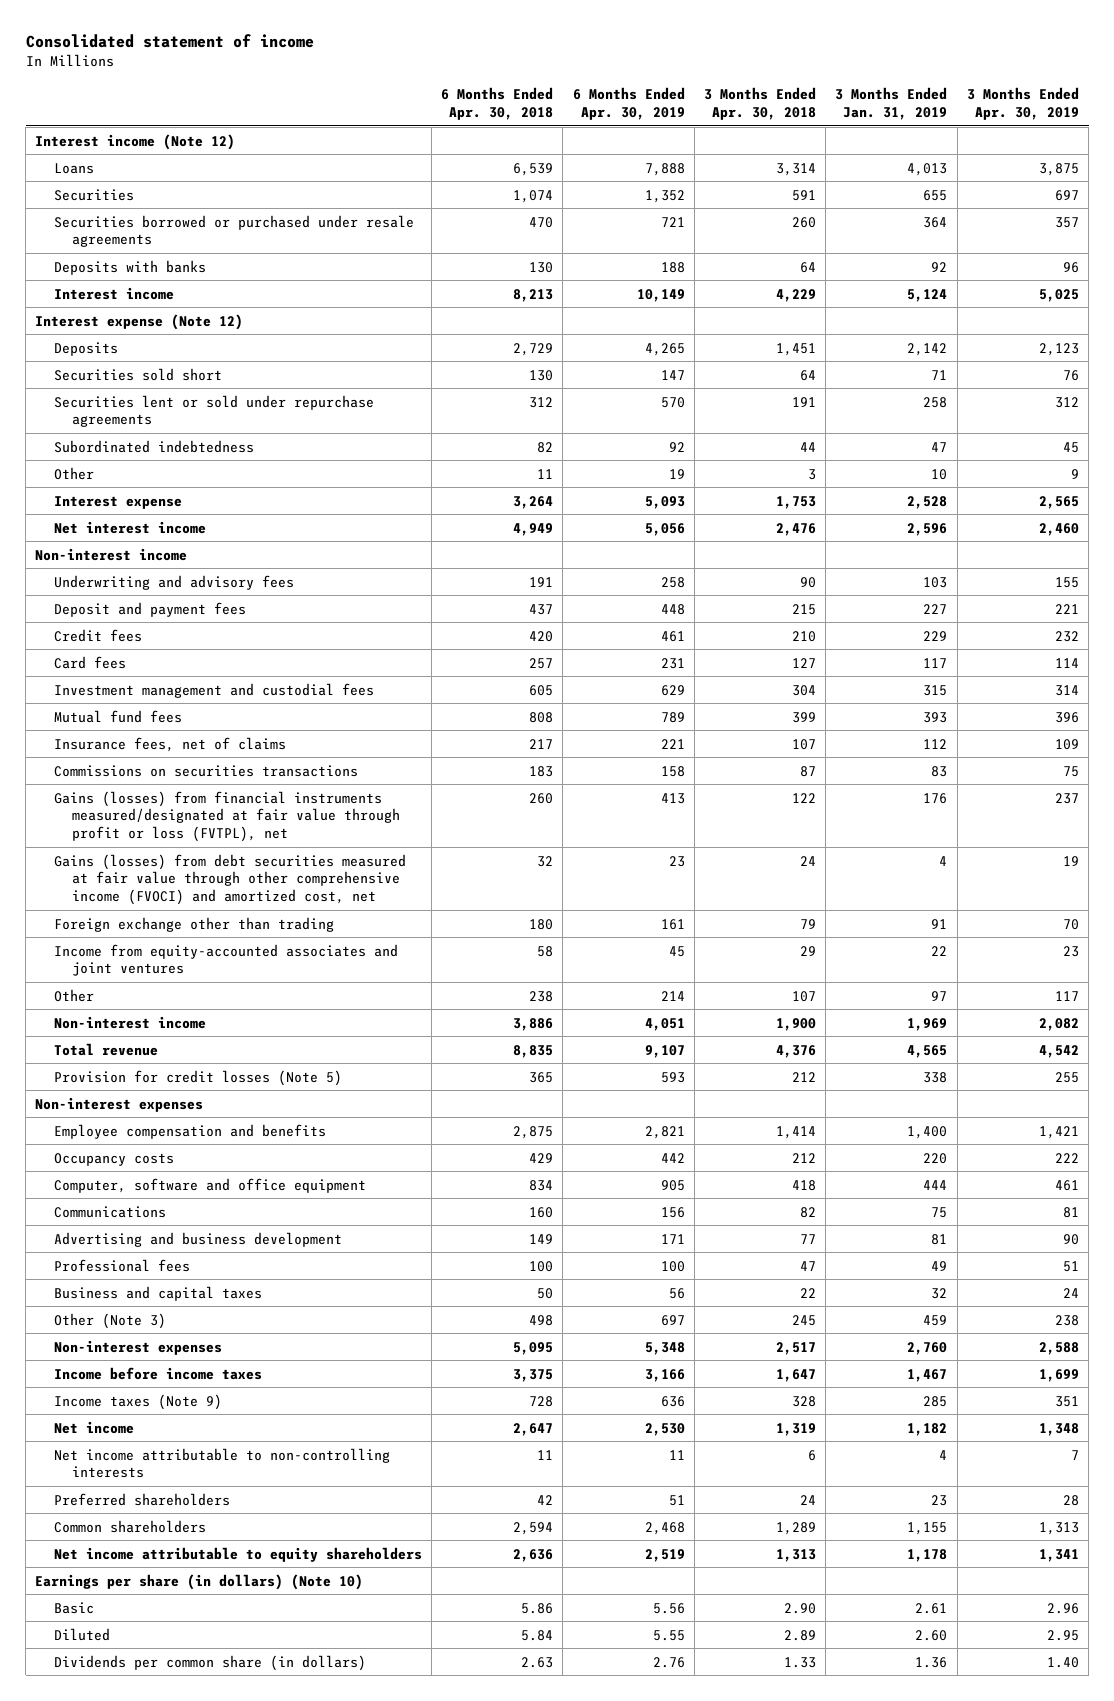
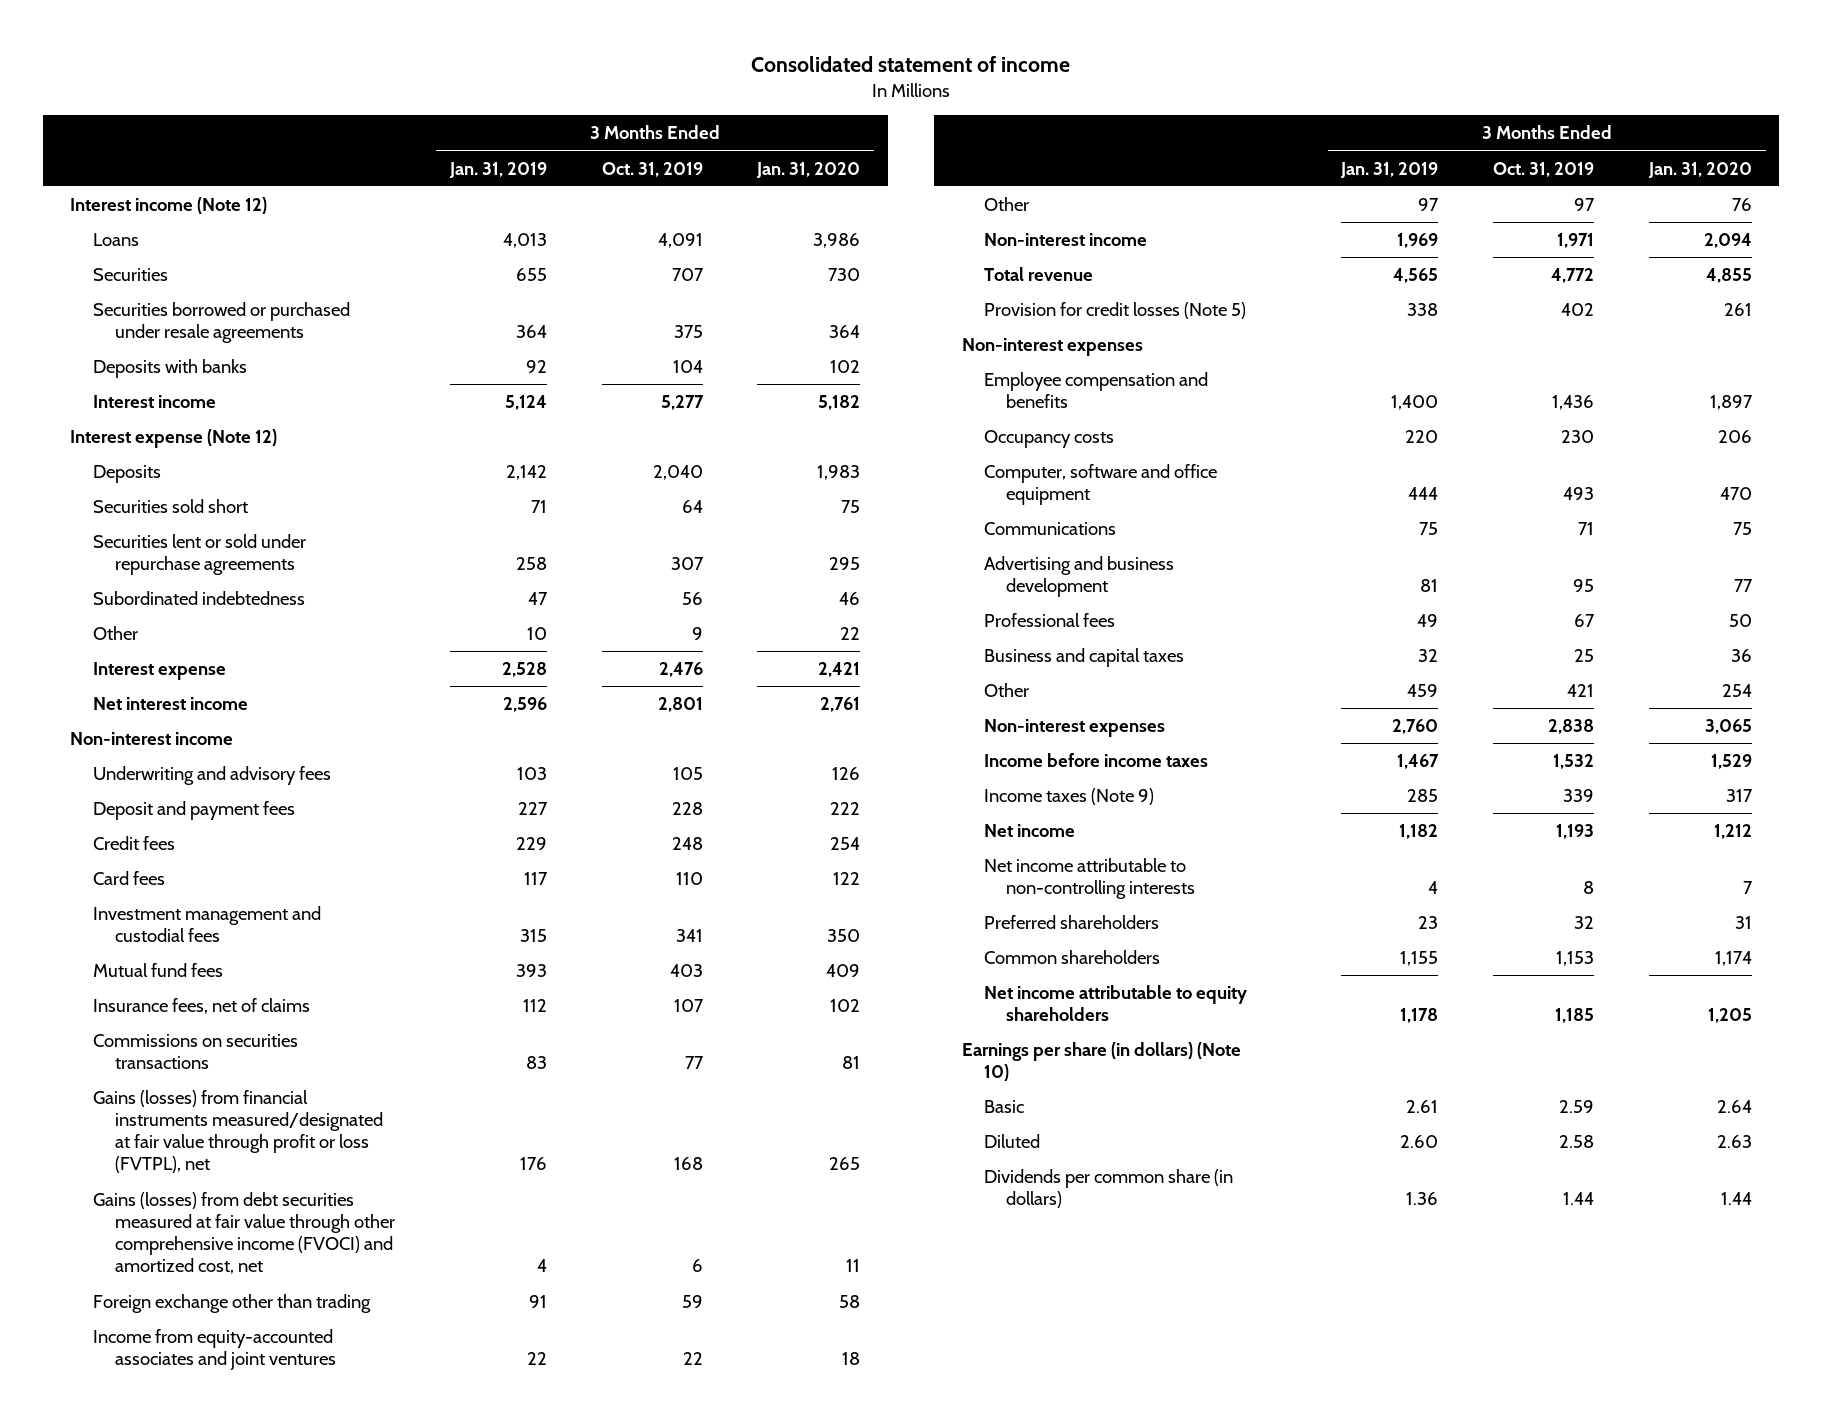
[441,87,554,120] 6 Months Ended Apr. 30, 2018 -> none
[572,87,685,120] 6 Months Ended Apr. 30, 2019 -> none
[704,87,817,120] 3 Months Ended Apr. 30, 2018 -> none
[966,87,1079,120] 3 Months Ended Apr. 30, 2019 -> none
none -> [601,161,703,177] Oct. 31, 2019
none -> [756,161,861,178] Jan. 31, 2020
[53,1312,166,1329] Other (Note 3) -> [984,683,1030,698] Other

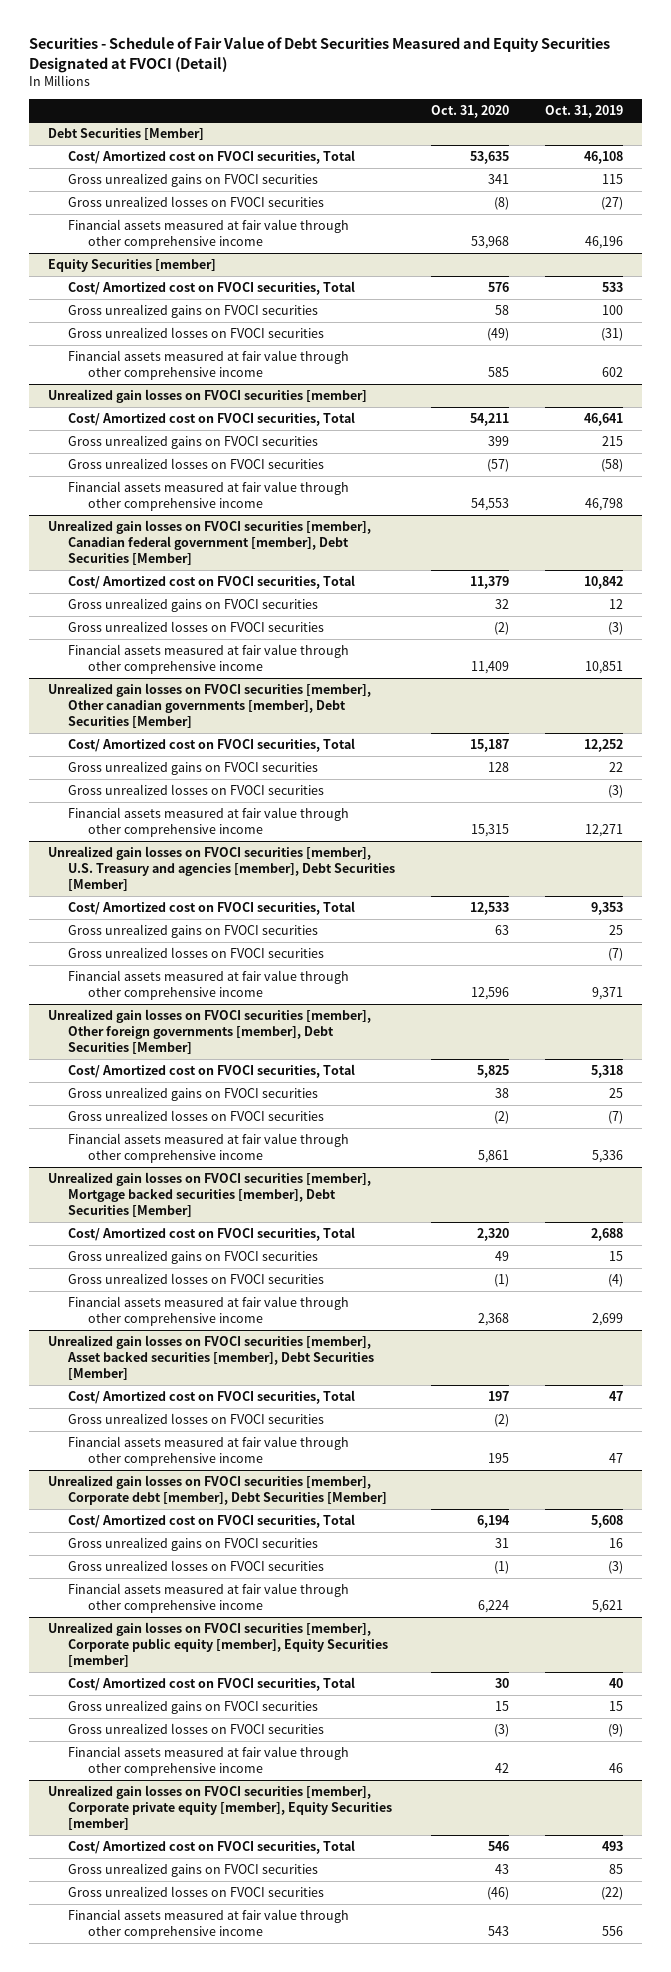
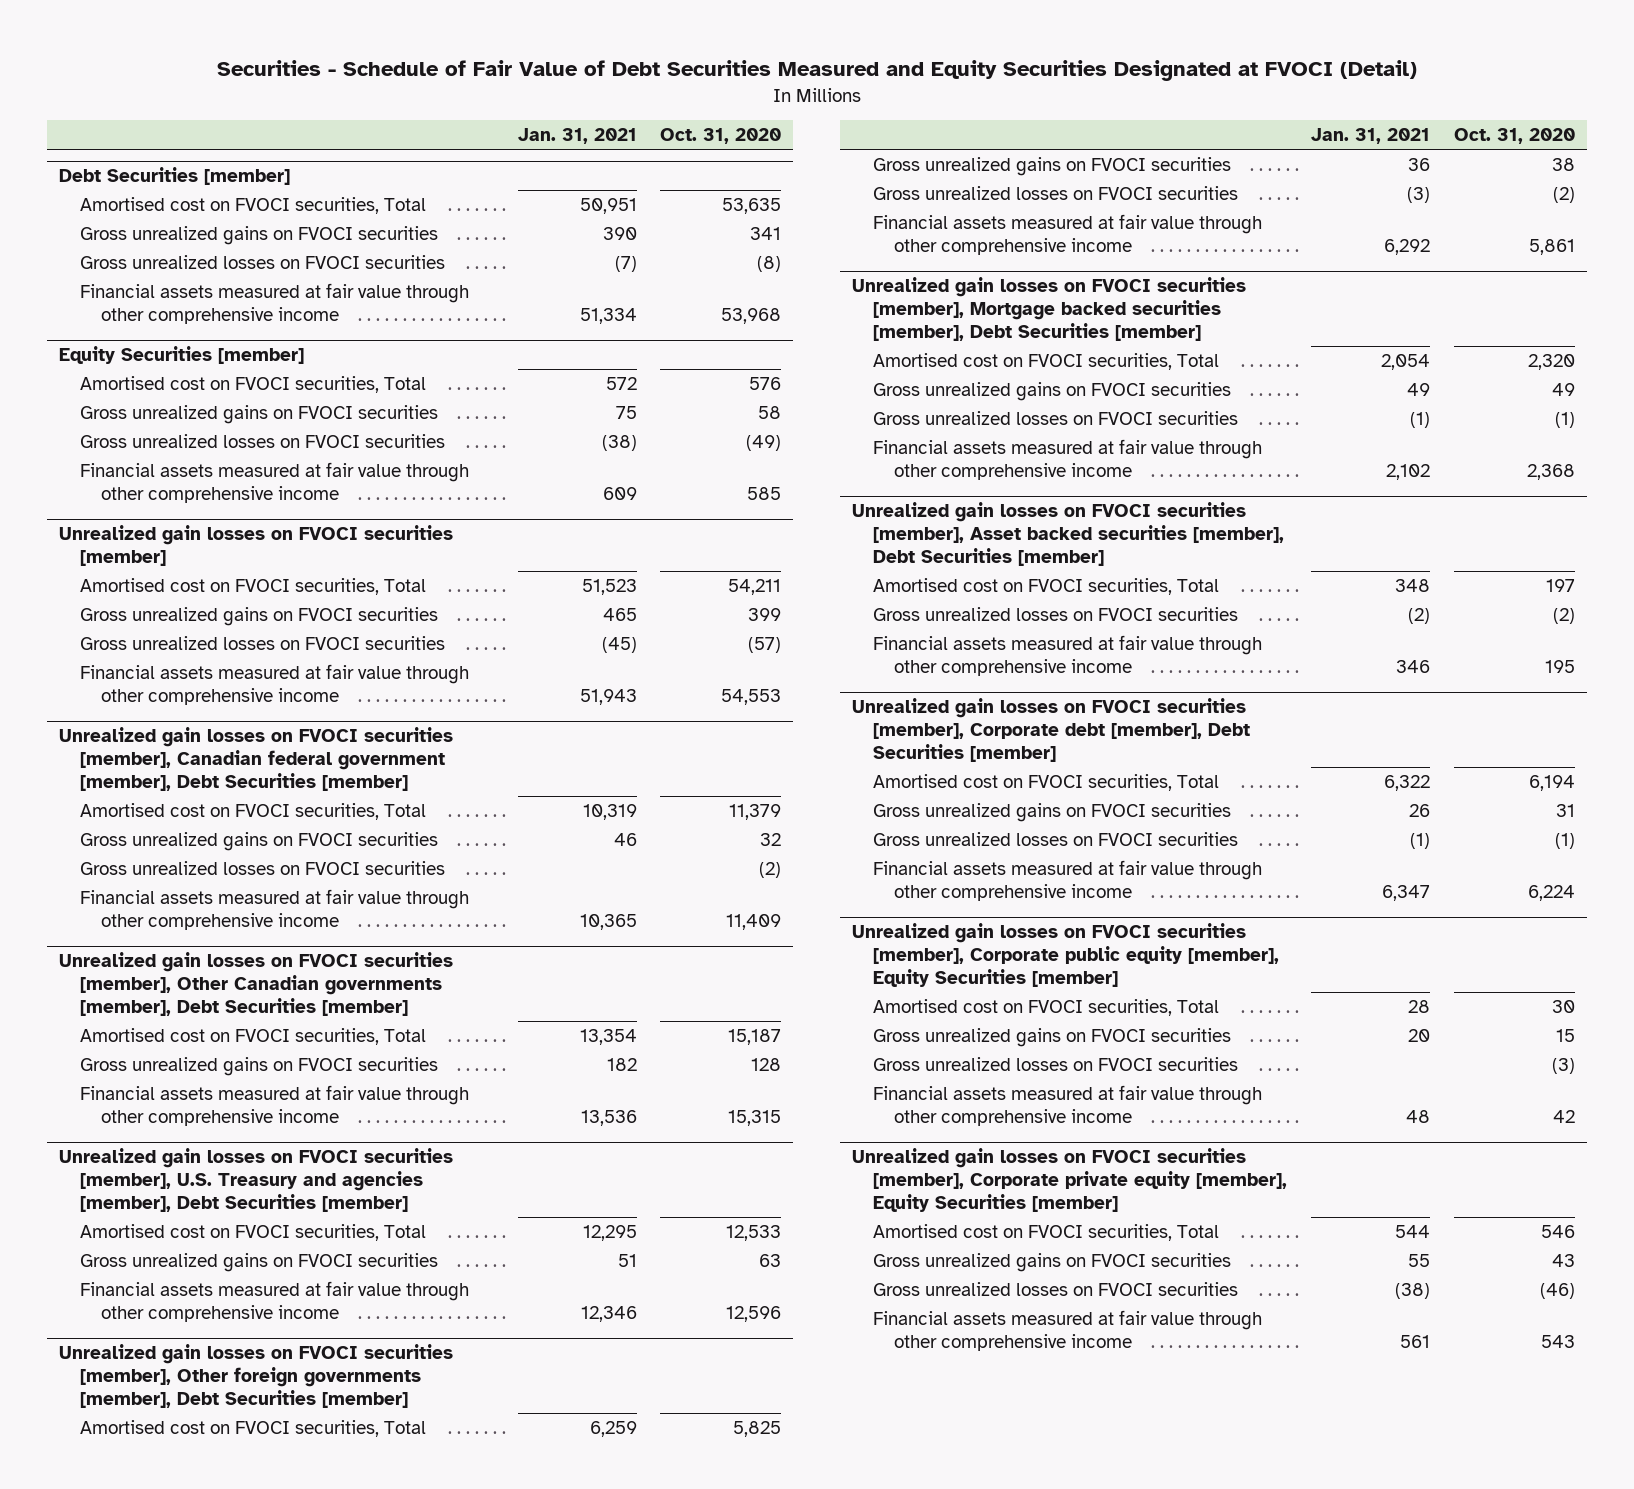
[545,104,624,118] Oct. 31, 2019 -> none
none -> [517,128,637,145] Jan. 31, 2021
[47,127,204,140] Debt Securities [Member] -> [58,167,290,186] Debt Securities [member]
[67,149,355,164] Cost/ Amortized cost on FVOCI securities, Total -> [79,196,426,214] Amortised cost on FVOCI securities, Total
[67,280,355,295] Cost/ Amortized cost on FVOCI securities, Total -> [79,375,426,393] Amortised cost on FVOCI securities, Total
[67,411,355,426] Cost/ Amortized cost on FVOCI securities, Total -> [79,577,426,595] Amortised cost on FVOCI securities, Total
[47,519,371,566] Unrealized gain losses on FVOCI securities [member], Canadian federal government [member], Debt Securities [Member] -> [58,727,453,791] Unrealized gain losses on FVOCI securities [member], Canadian federal government [member], Debt Securities [member]
[67,574,355,589] Cost/ Amortized cost on FVOCI securities, Total -> [79,802,426,820] Amortised cost on FVOCI securities, Total
[47,682,371,729] Unrealized gain losses on FVOCI securities [member], Other canadian governments [member], Debt Securities [Member] -> [58,952,453,1016] Unrealized gain losses on FVOCI securities [member], Other Canadian governments [member], Debt Securities [member]
[67,737,355,752] Cost/ Amortized cost on FVOCI securities, Total -> [79,1027,426,1045] Amortised cost on FVOCI securities, Total
[67,783,324,795] Gross unrealized losses on FVOCI securities -> none
[47,845,395,892] Unrealized gain losses on FVOCI securities [member], U.S. Treasury and agencies [member], Debt Securities [Member] -> [58,1148,453,1212] Unrealized gain losses on FVOCI securities [member], U.S. Treasury and agencies [member], Debt Securities [member]
[67,900,355,915] Cost/ Amortized cost on FVOCI securities, Total -> [79,1223,426,1241] Amortised cost on FVOCI securities, Total
[67,946,324,958] Gross unrealized losses on FVOCI securities -> none
[47,1008,371,1055] Unrealized gain losses on FVOCI securities [member], Other foreign governments [member], Debt Securities [Member] -> [58,1344,453,1408] Unrealized gain losses on FVOCI securities [member], Other foreign governments [member], Debt Securities [member]
[67,1063,355,1078] Cost/ Amortized cost on FVOCI securities, Total -> [79,1419,426,1437] Amortised cost on FVOCI securities, Total
[47,1171,371,1218] Unrealized gain losses on FVOCI securities [member], Mortgage backed securities [member], Debt Securities [Member] -> [852,277,1247,341] Unrealized gain losses on FVOCI securities [member], Mortgage backed securities [member], Debt Securities [member]
[67,1226,355,1241] Cost/ Amortized cost on FVOCI securities, Total -> [873,352,1220,370] Amortised cost on FVOCI securities, Total
[47,1334,374,1381] Unrealized gain losses on FVOCI securities [member], Asset backed securities [member], Debt Securities [Member] -> [852,502,1285,566] Unrealized gain losses on FVOCI securities [member], Asset backed securities [member], Debt Securities [member]
[67,1389,355,1404] Cost/ Amortized cost on FVOCI securities, Total -> [873,577,1220,595] Amortised cost on FVOCI securities, Total
[47,1474,387,1506] Unrealized gain losses on FVOCI securities [member], Corporate debt [member], Debt Securities [Member] -> [852,698,1251,762] Unrealized gain losses on FVOCI securities [member], Corporate debt [member], Debt Securities [member]
[67,1513,355,1528] Cost/ Amortized cost on FVOCI securities, Total -> [873,773,1220,791] Amortised cost on FVOCI securities, Total
[67,1676,355,1691] Cost/ Amortized cost on FVOCI securities, Total -> [873,998,1220,1016] Amortised cost on FVOCI securities, Total
[67,1839,355,1854] Cost/ Amortized cost on FVOCI securities, Total -> [873,1223,1220,1241] Amortised cost on FVOCI securities, Total

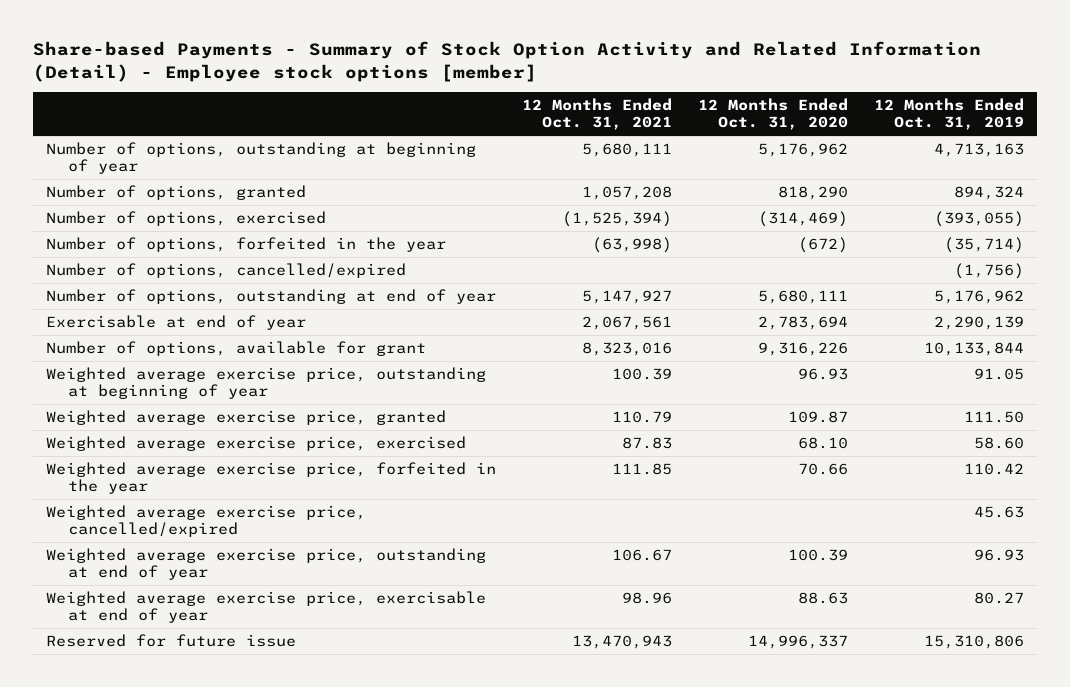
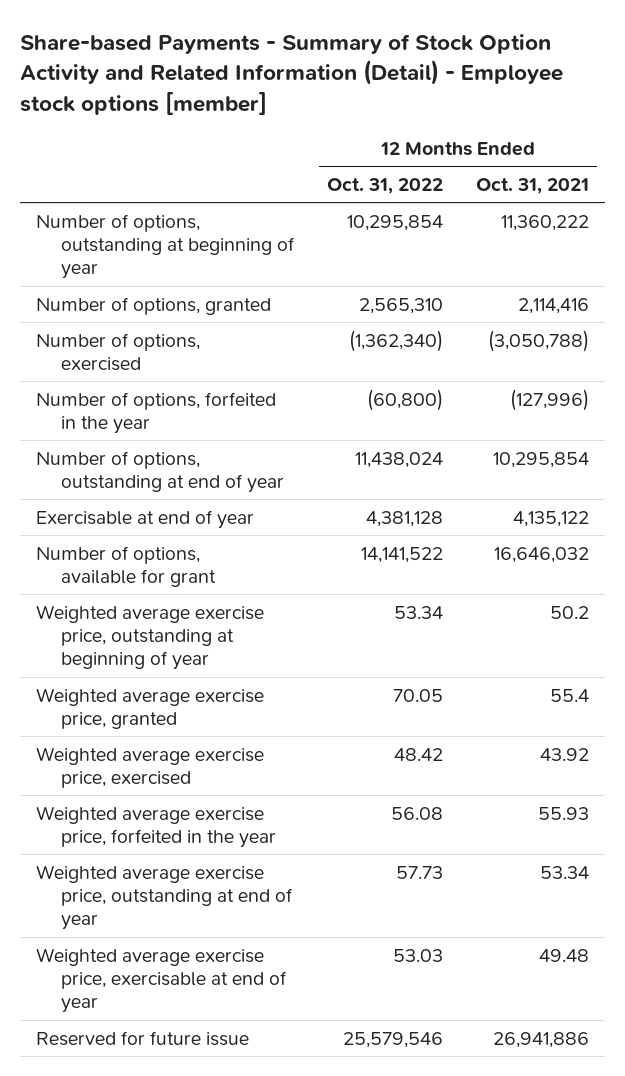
[698,98,849,131] 12 Months Ended Oct. 31, 2020 -> none
[874,98,1025,131] 12 Months Ended Oct. 31, 2019 -> none
none -> [326,177,443,194] Oct. 31, 2022
[45,262,406,278] Number of options, cancelled/expired -> none
[45,504,366,537] Weighted average exercise price, cancelled/expired -> none
[582,142,673,157] 5,680,111 -> [500,214,589,231] 11,360,222
[582,185,673,200] 1,057,208 -> [517,297,589,314] 2,114,416
[562,210,673,227] (1,525,394) -> [487,329,589,352] (3,050,788)
[592,236,673,253] (63,998) -> [509,388,589,411] (127,996)
[582,289,673,304] 5,147,927 -> [492,451,589,468] 10,295,854
[582,315,673,330] 2,067,561 -> [512,510,589,527] 4,135,122
[582,341,673,356] 8,323,016 -> [493,546,589,563] 16,646,032
[612,367,673,380] 100.39 -> [549,605,589,619] 50.2
[612,410,673,423] 110.79 -> [549,688,589,702] 55.4
[622,436,673,449] 87.83 -> [539,747,589,761] 43.92
[612,462,673,475] 111.85 -> [537,806,589,820] 55.93
[612,548,673,561] 106.67 -> [539,865,589,879] 53.34
[622,591,673,604] 98.96 -> [538,948,589,962] 49.48
[572,634,673,649] 13,470,943 -> [492,1031,589,1048] 26,941,886

